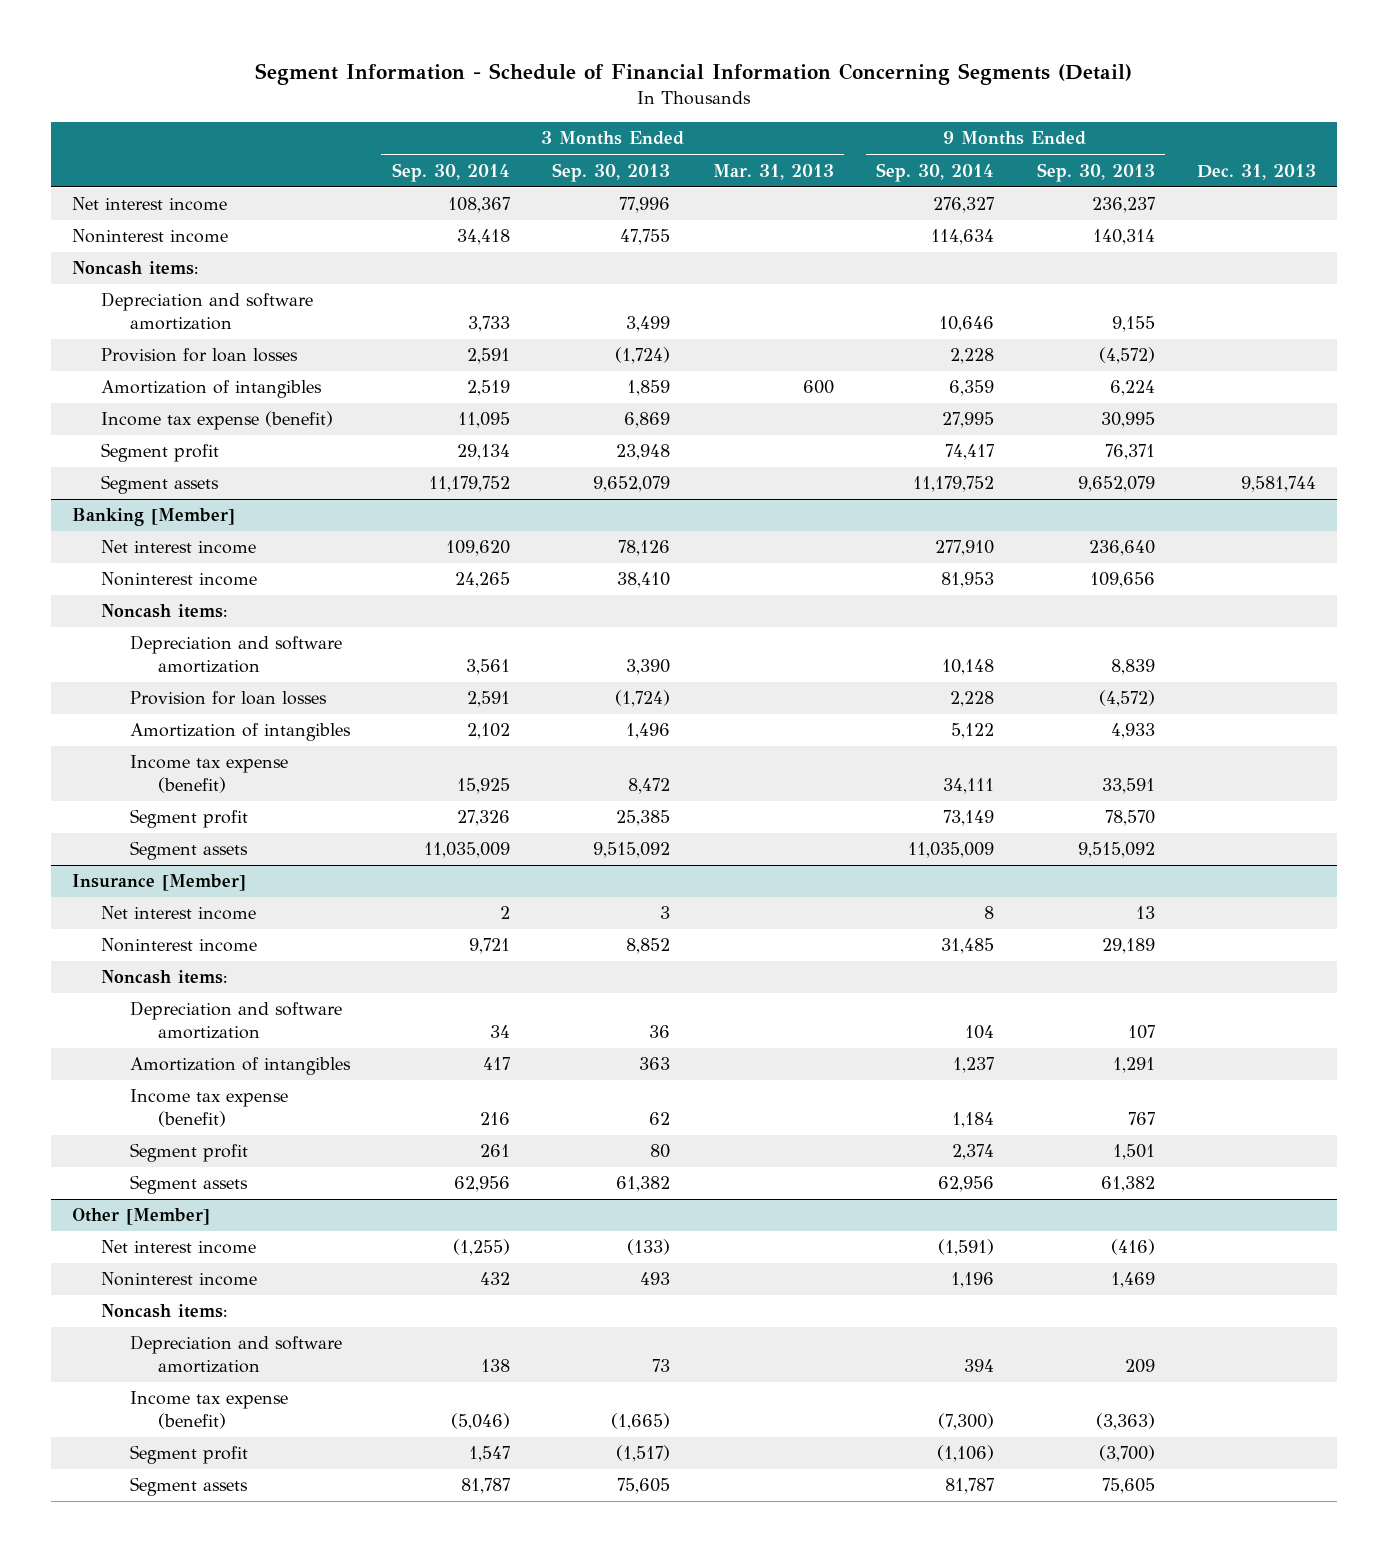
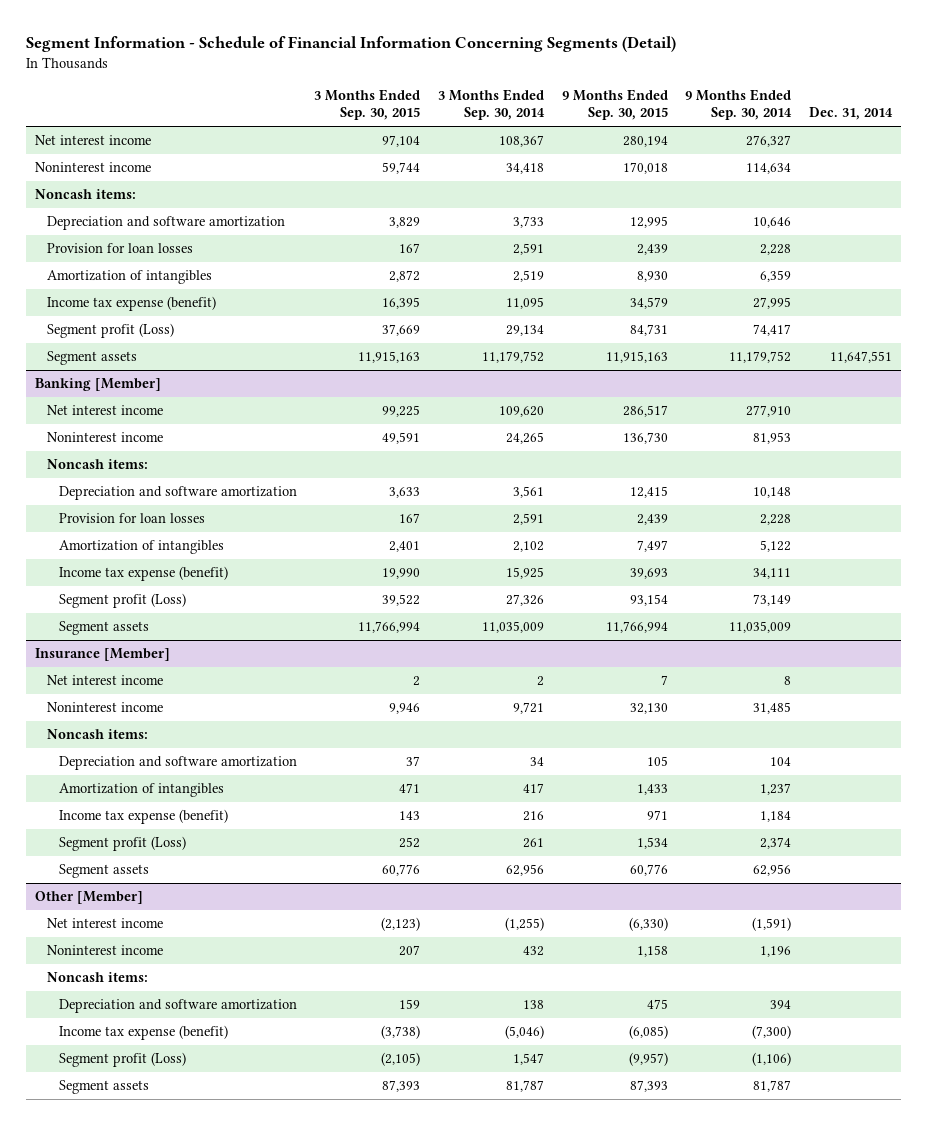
[552,162,671,182] Sep. 30, 2013 -> none
[712,163,834,180] Mar. 31, 2013 -> none
[1036,162,1155,182] Sep. 30, 2013 -> none
[1197,163,1317,180] Dec. 31, 2013 -> none
none -> [314,89,421,121] 3 Months Ended Sep. 30, 2015
none -> [561,89,668,121] 9 Months Ended Sep. 30, 2015
none -> [809,107,894,121] Dec. 31, 2014
[100,443,219,463] Segment profit -> [46,323,174,339] Segment profit (Loss)
[129,809,248,829] Segment profit -> [58,593,186,609] Segment profit (Loss)
[129,1143,248,1163] Segment profit -> [58,836,186,852] Segment profit (Loss)
[129,1445,248,1465] Segment profit -> [58,1052,186,1068] Segment profit (Loss)

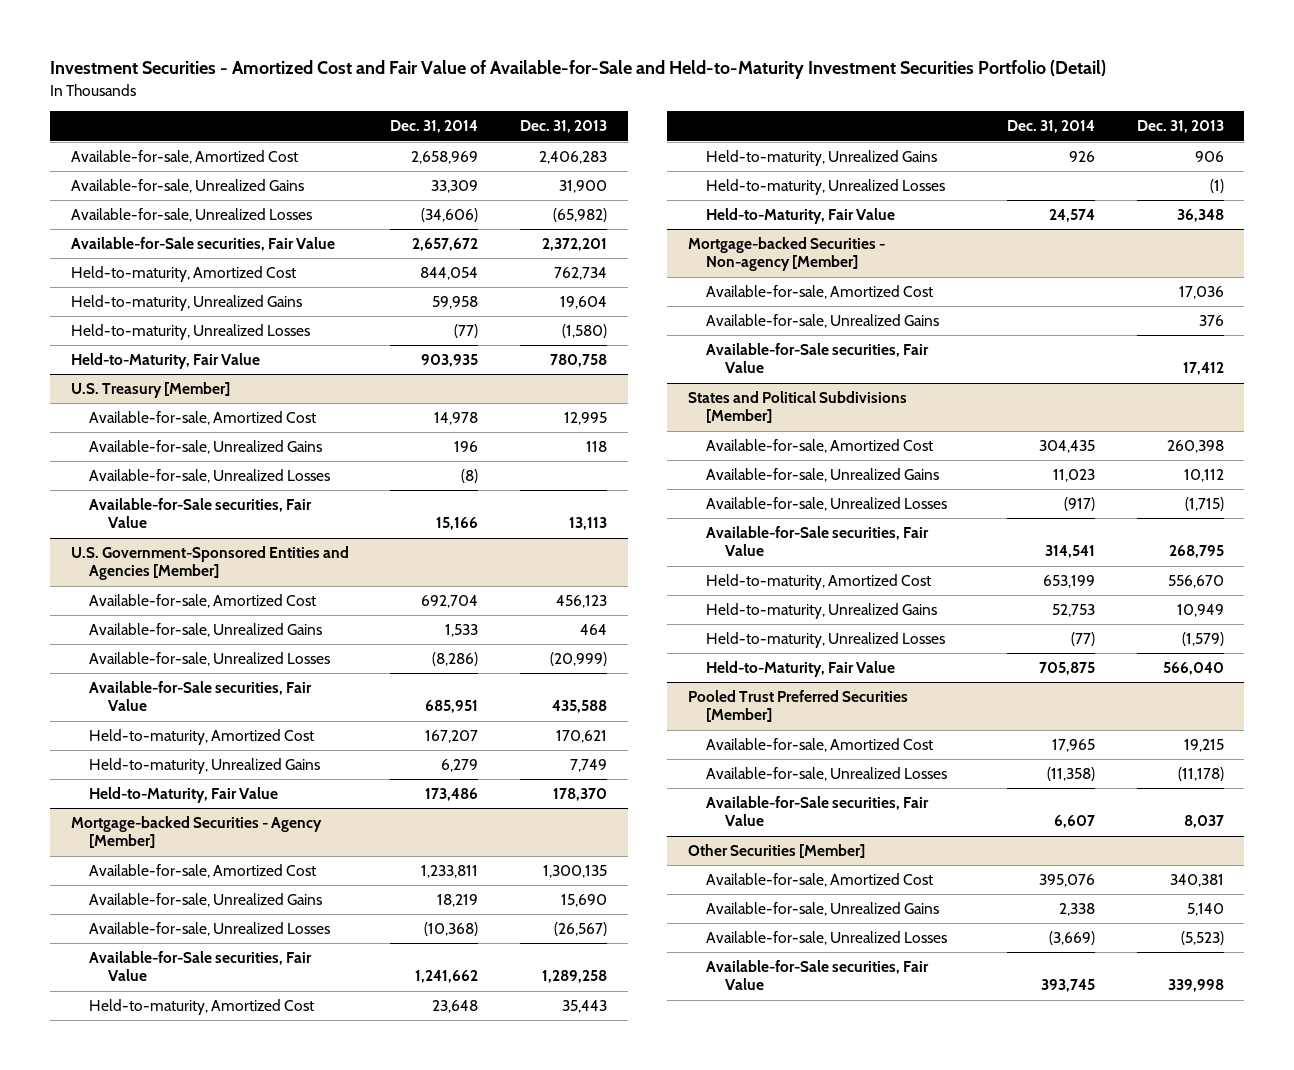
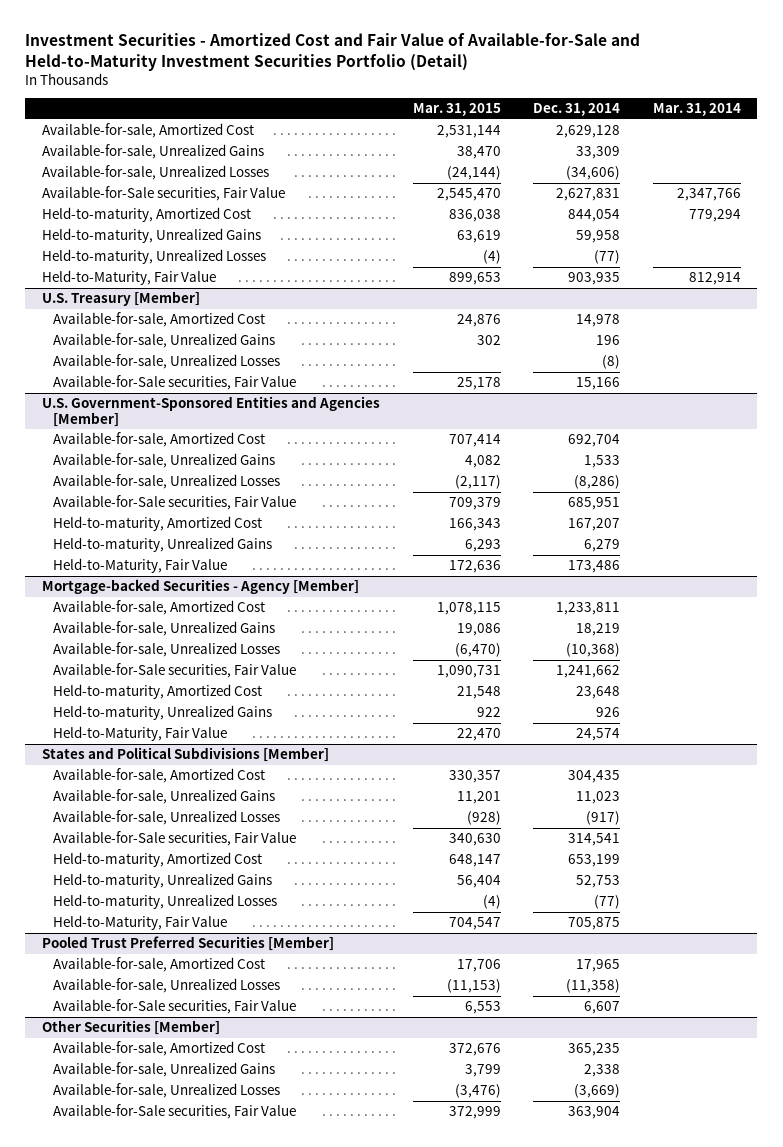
[519,120,607,134] Dec. 31, 2013 -> none
none -> [412,103,501,117] Mar. 31, 2015
none -> [652,103,741,117] Mar. 31, 2014
[411,151,479,165] 2,658,969 -> [556,125,621,139] 2,629,128
[412,238,479,252] 2,657,672 -> [556,188,621,202] 2,627,831
[706,179,946,196] Held-to-maturity, Unrealized Losses -> none
[687,237,885,272] Mortgage-backed Securities - Non-agency [Member] -> none
[706,285,934,300] Available-for-sale, Amortized Cost -> none
[706,314,940,329] Available-for-sale, Unrealized Gains -> none
[706,343,930,374] Available-for-Sale securities, Fair Value -> none
[1039,874,1096,888] 395,076 -> [568,1043,621,1057] 365,235
[1041,979,1096,993] 393,745 -> [568,1106,621,1120] 363,904

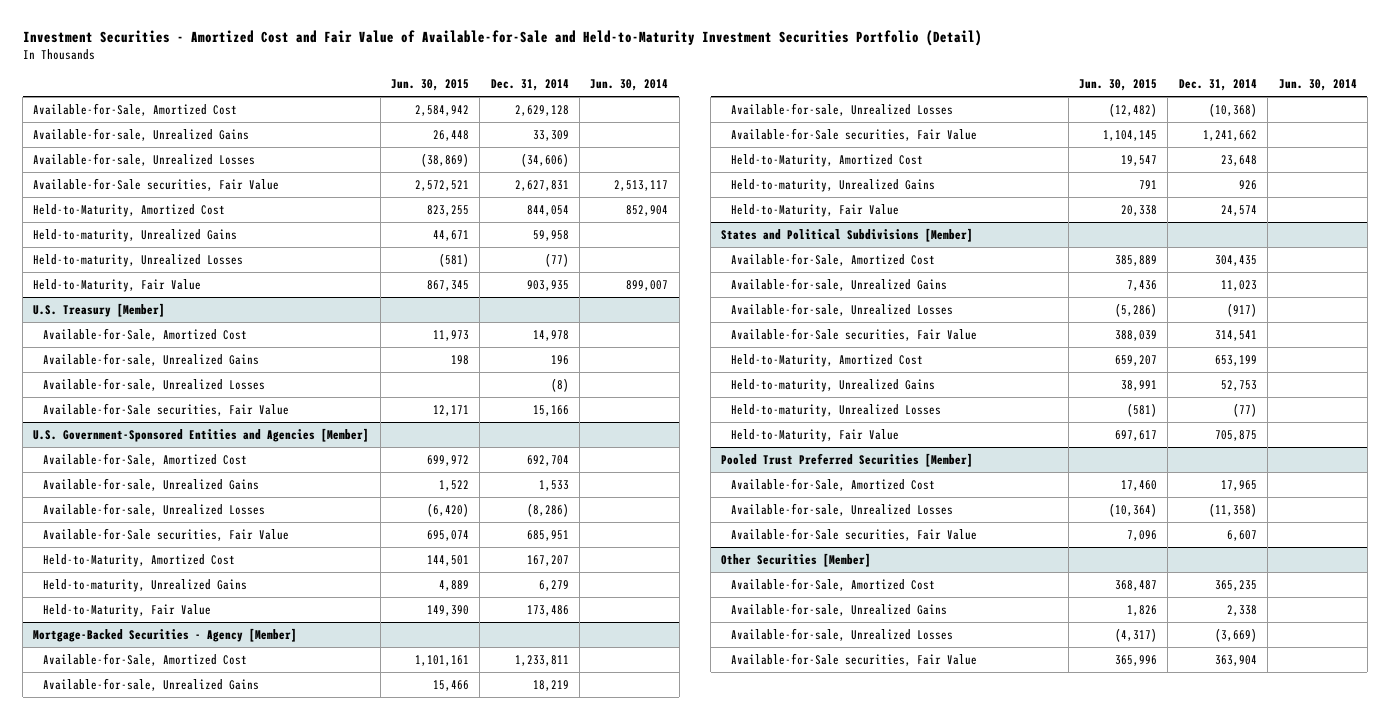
[412,103,501,117] Mar. 31, 2015 -> none
[652,103,741,117] Mar. 31, 2014 -> none
none -> [391,79,470,92] Jun. 30, 2015
none -> [590,79,669,92] Jun. 30, 2014
[41,123,254,139] Available-for-sale, Amortized Cost -> [33,102,238,116] Available-for-Sale, Amortized Cost
[41,207,251,223] Held-to-maturity, Amortized Cost -> [33,203,226,217] Held-to-Maturity, Amortized Cost
[53,312,266,328] Available-for-sale, Amortized Cost -> [43,327,248,341] Available-for-Sale, Amortized Cost
[53,432,266,448] Available-for-sale, Amortized Cost -> [43,452,248,466] Available-for-Sale, Amortized Cost
[53,516,263,532] Held-to-maturity, Amortized Cost -> [43,553,236,567] Held-to-Maturity, Amortized Cost
[41,579,359,595] Mortgage-backed Securities - Agency [Member] -> [33,627,298,642] Mortgage-Backed Securities - Agency [Member]
[53,600,266,616] Available-for-sale, Amortized Cost -> [43,652,248,666] Available-for-Sale, Amortized Cost
[53,684,263,700] Held-to-maturity, Amortized Cost -> [731,153,924,167] Held-to-Maturity, Amortized Cost
[53,768,266,784] Available-for-sale, Amortized Cost -> [731,252,936,266] Available-for-Sale, Amortized Cost
[53,852,263,868] Held-to-maturity, Amortized Cost -> [731,353,924,367] Held-to-Maturity, Amortized Cost
[53,957,266,973] Available-for-sale, Amortized Cost -> [731,477,936,491] Available-for-Sale, Amortized Cost
[53,1041,266,1057] Available-for-sale, Amortized Cost -> [731,577,936,591] Available-for-Sale, Amortized Cost

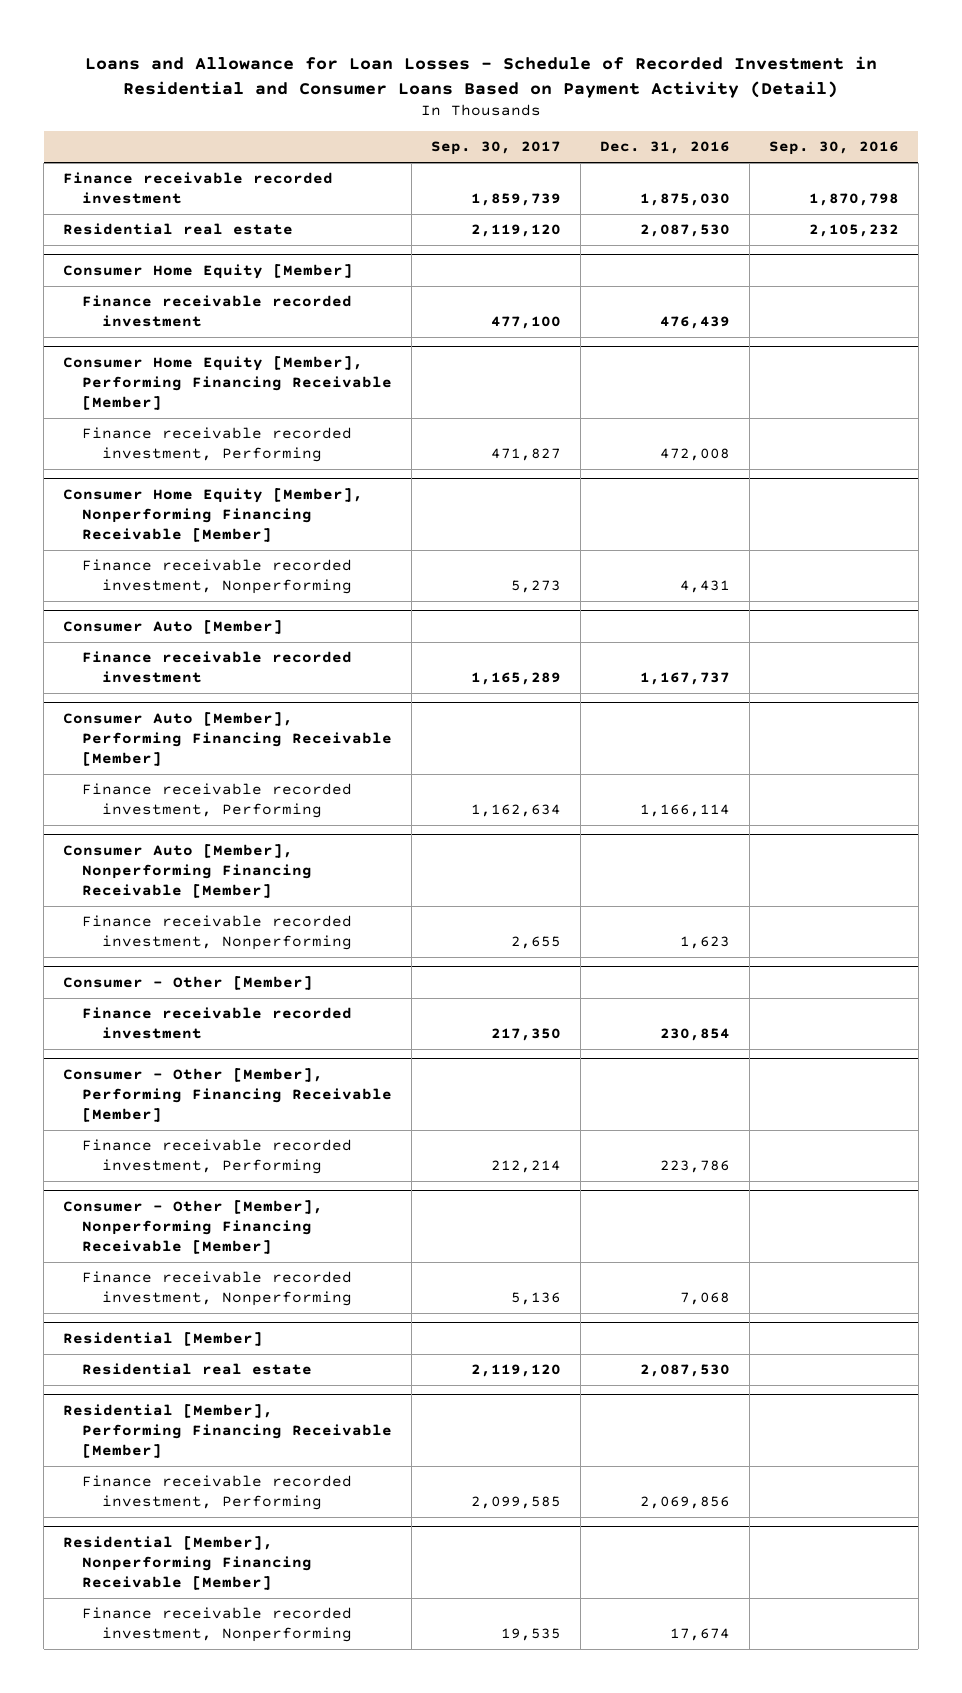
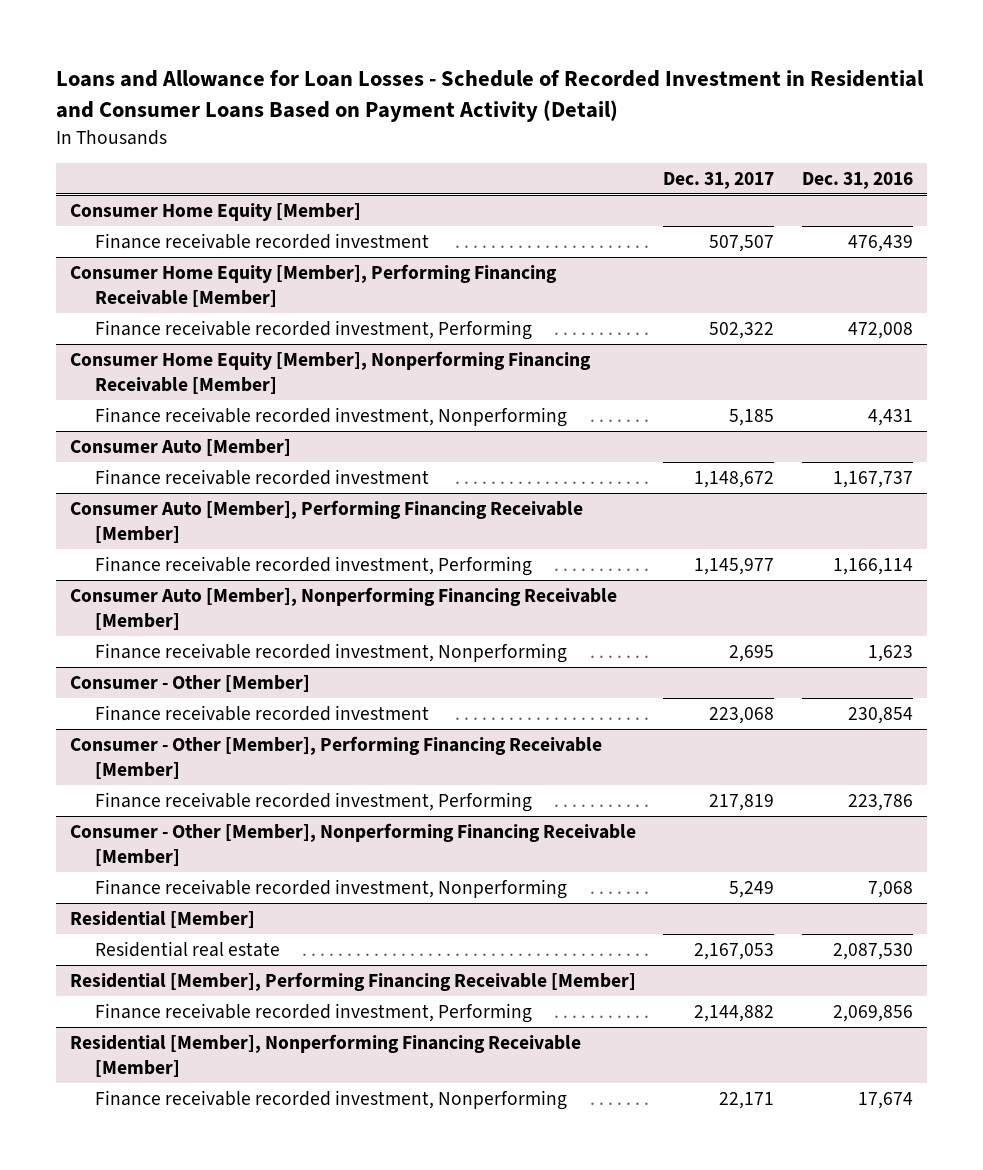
[431,141,562,156] Sep. 30, 2017 -> none
[768,141,899,156] Sep. 30, 2016 -> none
none -> [663,172,775,190] Dec. 31, 2017
[62,172,333,205] Finance receivable recorded investment -> none
[62,223,293,236] Residential real estate -> none

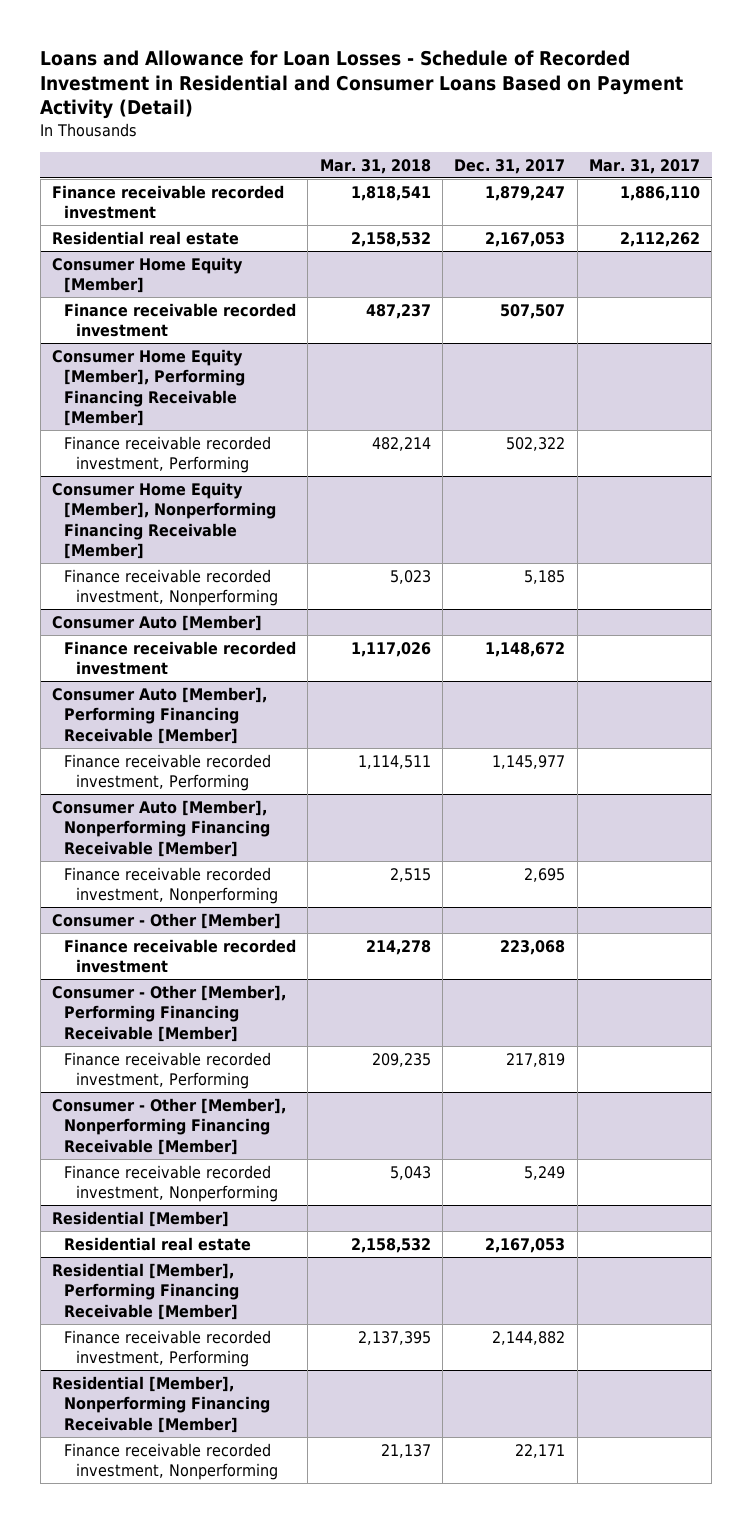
[802,172,914,190] Dec. 31, 2016 -> none
none -> [319,158,431,174] Mar. 31, 2018
none -> [588,158,700,174] Mar. 31, 2017
none -> [51,184,284,220] Finance receivable recorded investment
none -> [51,230,239,245] Residential real estate

